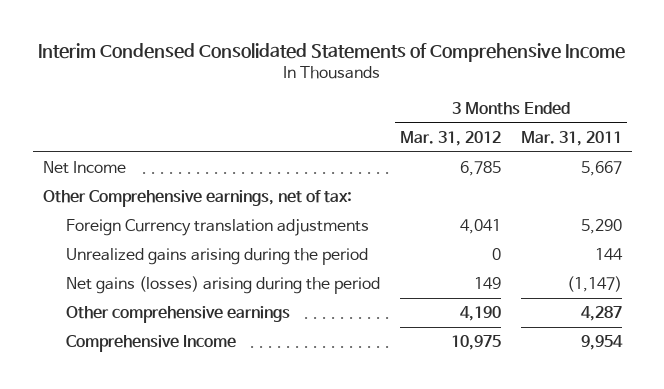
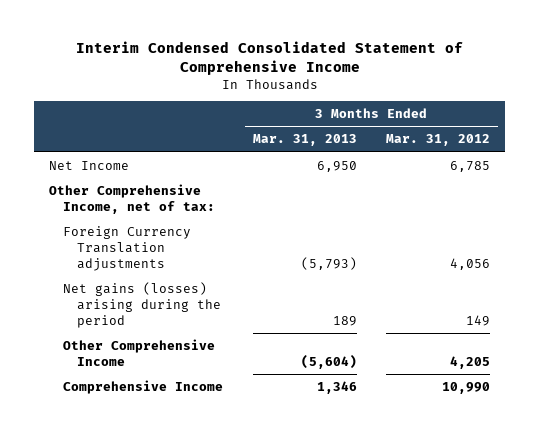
[38,42,626,62] Interim Condensed Consolidated Statements of Comprehensive Income -> [75,41,463,76] Interim Condensed Consolidated Statement of Comprehensive Income
[520,130,622,146] Mar. 31, 2011 -> none
none -> [252,134,357,147] Mar. 31, 2013
[66,248,369,266] Unrealized gains arising during the period -> none
[42,190,352,208] Other Comprehensive earnings, net of tax: -> [49,183,216,214] Other Comprehensive Income, net of tax:
[66,219,370,237] Foreign Currency translation adjustments -> [63,225,192,271] Foreign Currency Translation adjustments
[459,219,501,235] 4,041 -> [450,257,491,270] 4,056
[66,306,291,324] Other comprehensive earnings -> [63,338,216,366] Other Comprehensive Income
[459,306,501,322] 4,190 -> [450,355,491,369] 4,205
[450,335,501,351] 10,975 -> [442,381,491,394] 10,990

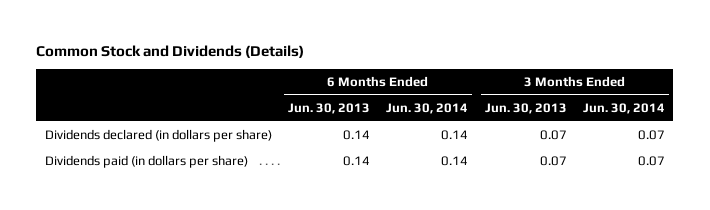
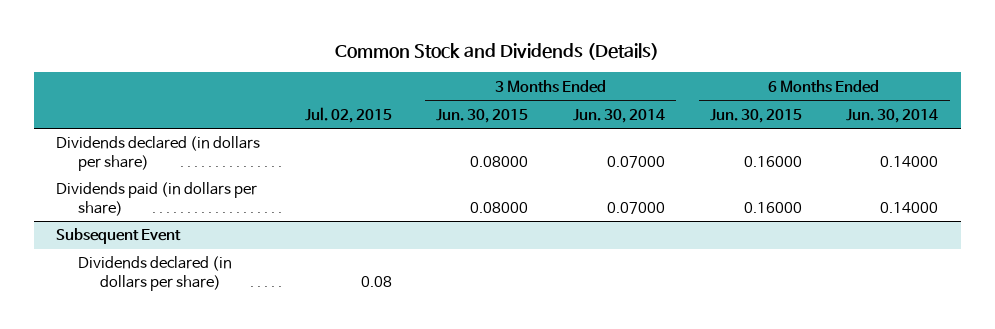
[287,102,370,114] Jun. 30, 2013 -> none
[484,102,567,114] Jun. 30, 2013 -> none
none -> [304,106,392,123] Jul. 02, 2015
none -> [436,108,529,123] Jun. 30, 2015
none -> [709,108,802,123] Jun. 30, 2015
[441,129,469,140] 0.14 -> [880,155,939,167] 0.14000
[637,129,665,140] 0.07 -> [607,155,666,168] 0.07000
[441,155,469,166] 0.14 -> [880,201,939,213] 0.14000
[637,155,665,166] 0.07 -> [607,201,666,214] 0.07000
none -> [56,228,182,245] Subsequent Event
none -> [78,256,233,291] Dividends declared (in dollars per share)

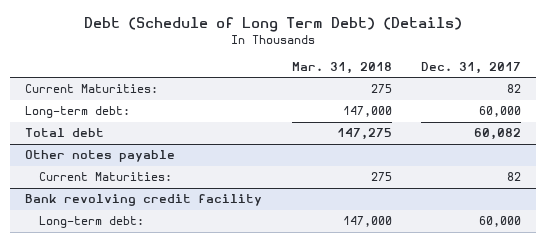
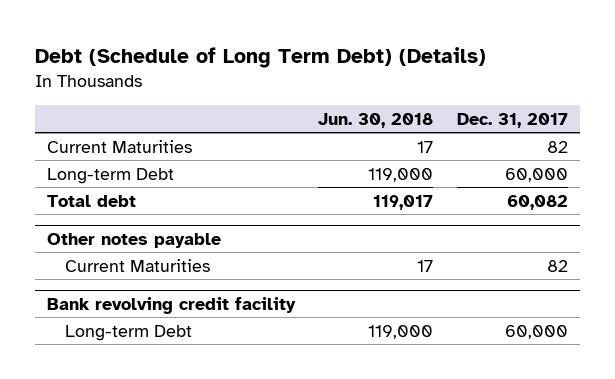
[291,61,392,74] Mar. 31, 2018 -> none
none -> [318,113,434,129] Jun. 30, 2018
[25,84,159,94] Current Maturities: -> [46,139,192,153] Current Maturities
[25,106,131,119] Long-term debt: -> [46,167,174,184] Long-term Debt
[38,172,172,182] Current Maturities: -> [64,258,210,272] Current Maturities
[38,216,144,229] Long-term debt: -> [64,324,192,341] Long-term Debt

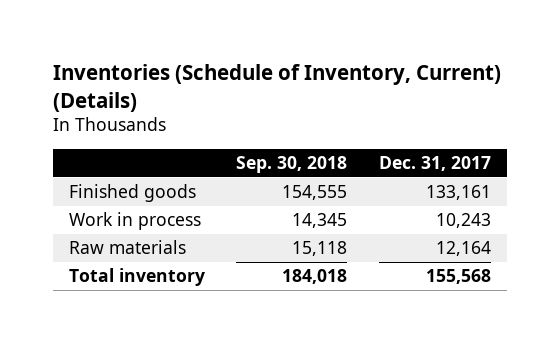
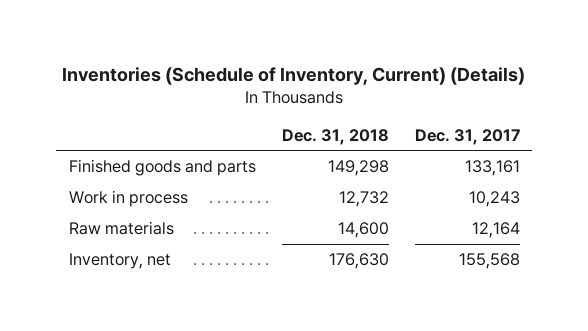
[236,156,348,174] Sep. 30, 2018 -> none
none -> [281,128,389,145] Dec. 31, 2018
[68,184,196,203] Finished goods -> [68,159,256,177] Finished goods and parts
[68,268,205,287] Total inventory -> [68,253,171,270] Inventory, net

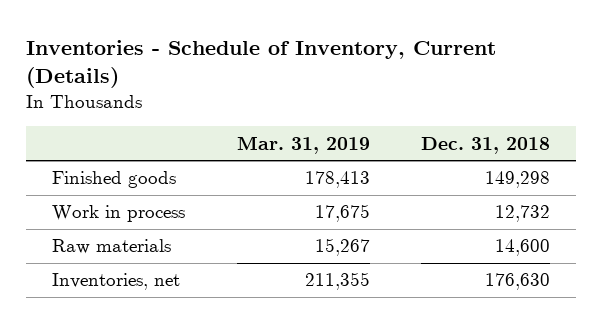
[62,67,526,86] Inventories (Schedule of Inventory, Current) (Details) -> [26,39,497,89] Inventories - Schedule of Inventory, Current (Details)
[414,128,520,145] Dec. 31, 2017 -> none
none -> [236,135,370,154] Mar. 31, 2019
[68,159,256,177] Finished goods and parts -> [52,171,177,189] Finished goods
[68,253,171,270] Inventory, net -> [52,273,181,291] Inventories, net

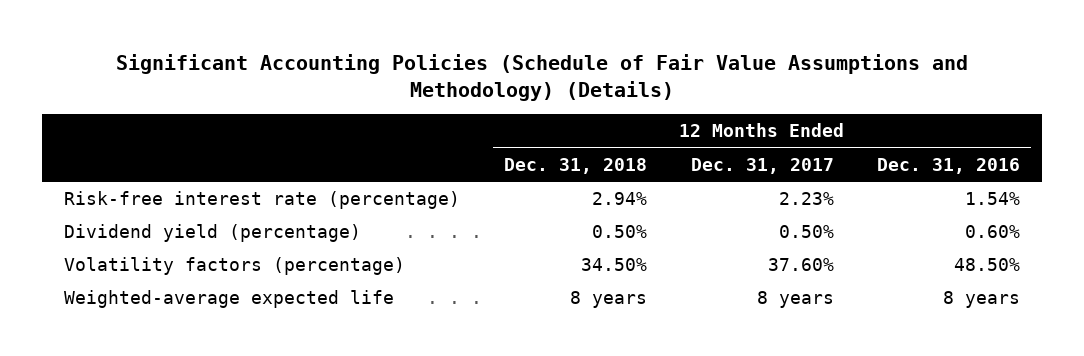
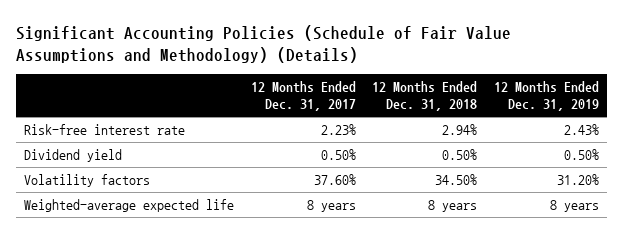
[877,157,1021,174] Dec. 31, 2016 -> none
none -> [493,81,599,112] 12 Months Ended Dec. 31, 2019
[64,191,461,210] Risk-free interest rate (percentage) -> [24,124,186,136] Risk-free interest rate
[64,224,362,243] Dividend yield (percentage) -> [24,149,123,163] Dividend yield
[64,257,406,276] Volatility factors (percentage) -> [24,174,151,188] Volatility factors

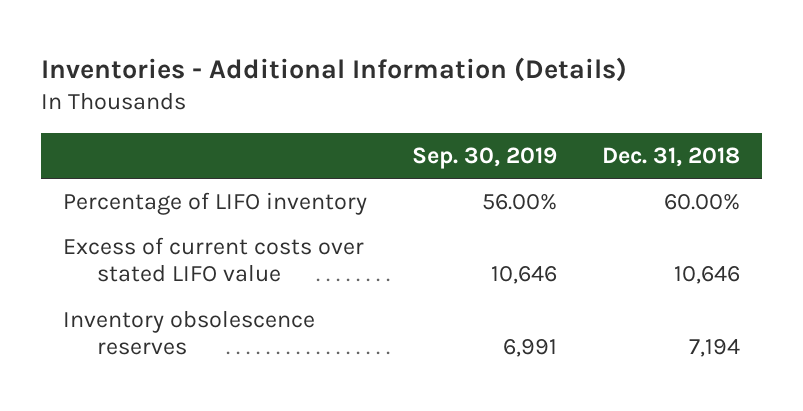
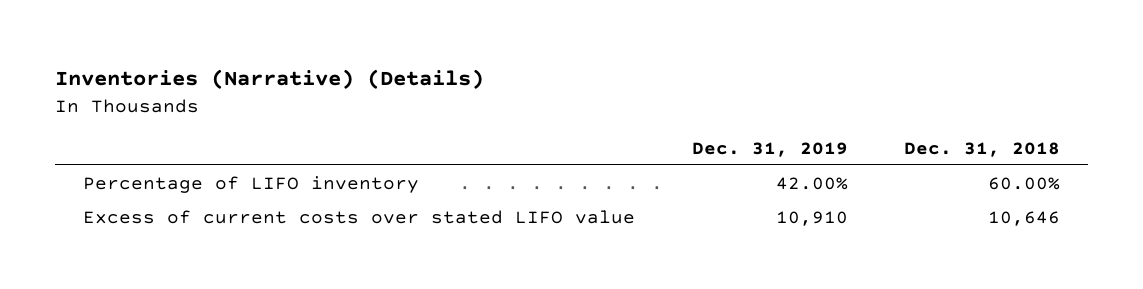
[40,56,627,82] Inventories - Additional Information (Details) -> [55,69,485,90] Inventories (Narrative) (Details)
[412,147,558,170] Sep. 30, 2019 -> none
none -> [691,141,848,157] Dec. 31, 2019
[63,310,316,356] Inventory obsolescence reserves -> none

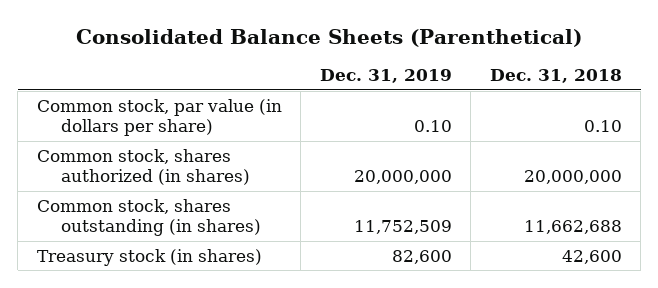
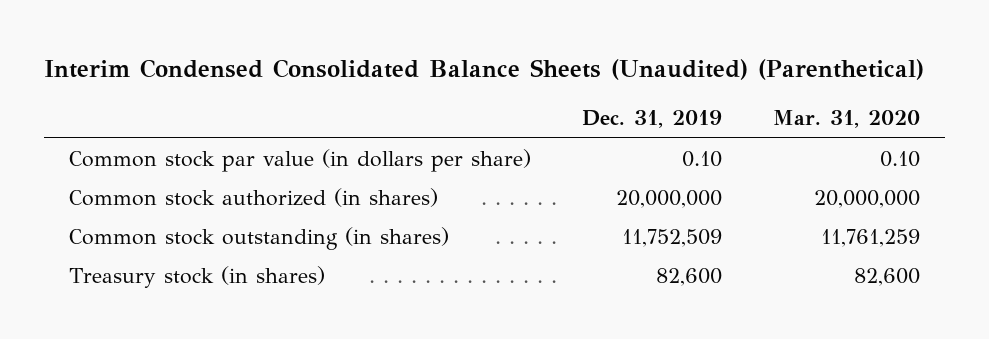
[76,28,583,47] Consolidated Balance Sheets (Parenthetical) -> [43,59,924,81] Interim Condensed Consolidated Balance Sheets (Unaudited) (Parenthetical)
[489,69,622,84] Dec. 31, 2018 -> none
none -> [772,110,920,129] Mar. 31, 2020
[36,98,282,137] Common stock, par value (in dollars per share) -> [69,148,532,172] Common stock par value (in dollars per share)
[36,148,250,186] Common stock, shares authorized (in shares) -> [69,187,439,207] Common stock authorized (in shares)
[36,198,261,237] Common stock, shares outstanding (in shares) -> [69,226,450,250] Common stock outstanding (in shares)

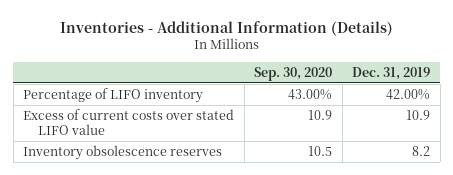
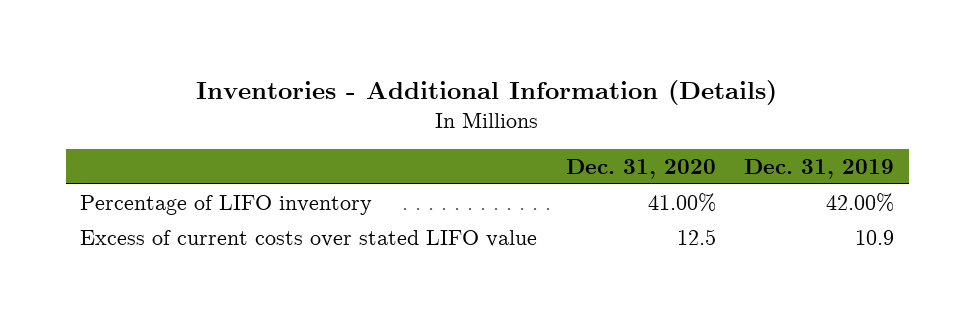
[254,66,333,81] Sep. 30, 2020 -> none
none -> [565,158,716,179] Dec. 31, 2020
[23,145,223,161] Inventory obsolescence reserves -> none

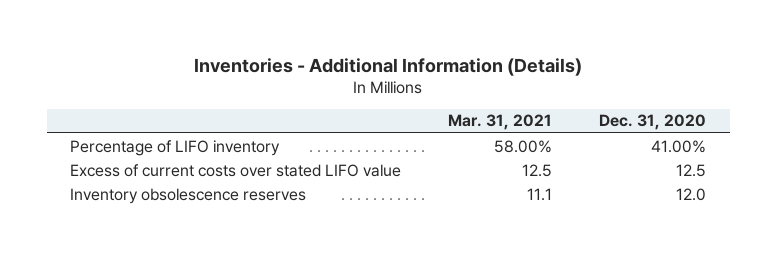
[744,158,895,179] Dec. 31, 2019 -> none
none -> [448,114,553,131] Mar. 31, 2021
none -> [70,187,307,204] Inventory obsolescence reserves

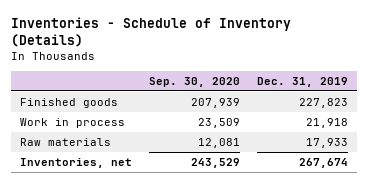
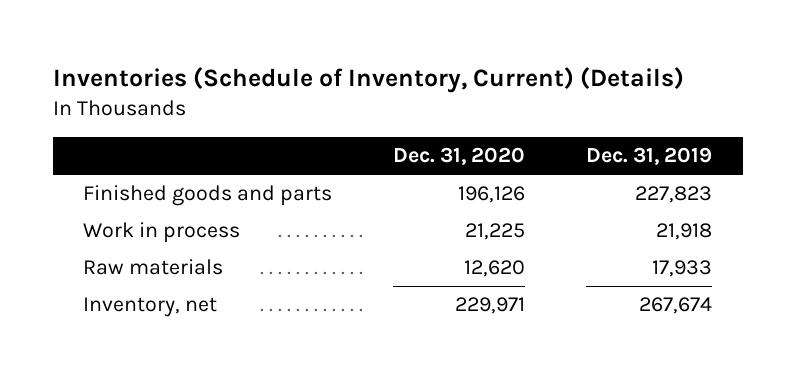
[10,16,291,48] Inventories - Schedule of Inventory (Details) -> [52,67,684,94] Inventories (Schedule of Inventory, Current) (Details)
[148,77,240,88] Sep. 30, 2020 -> none
none -> [393,147,526,166] Dec. 31, 2020
[19,98,118,109] Finished goods -> [83,185,333,207] Finished goods and parts
[19,158,132,169] Inventories, net -> [83,297,218,318] Inventory, net

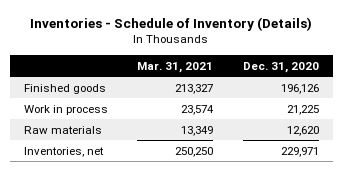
[52,67,684,94] Inventories (Schedule of Inventory, Current) (Details) -> [30,16,313,31] Inventories - Schedule of Inventory (Details)
[586,147,713,166] Dec. 31, 2019 -> none
none -> [137,61,214,73] Mar. 31, 2021
[83,185,333,207] Finished goods and parts -> [24,83,107,94] Finished goods
[83,297,218,318] Inventory, net -> [24,146,105,157] Inventories, net

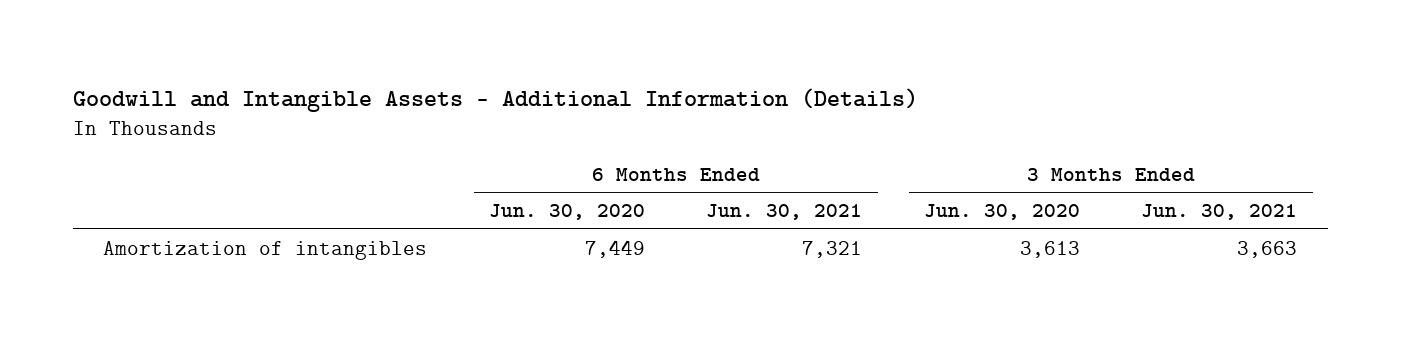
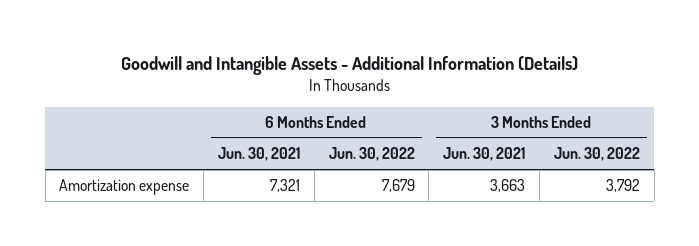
[488,204,645,221] Jun. 30, 2020 -> none
[923,204,1080,221] Jun. 30, 2020 -> none
none -> [328,147,415,162] Jun. 30, 2022
none -> [553,147,640,162] Jun. 30, 2022
[103,240,428,260] Amortization of intangibles -> [59,179,190,196] Amortization expense

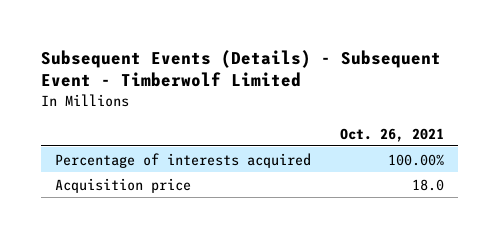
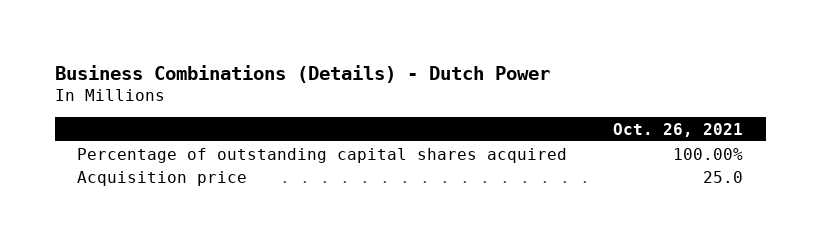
[40,49,441,88] Subsequent Events (Details) - Subsequent Event - Timberwolf Limited -> [54,64,550,83] Business Combinations (Details) - Dutch Power
[55,152,312,168] Percentage of interests acquired -> [77,147,568,163] Percentage of outstanding capital shares acquired
[411,178,444,191] 18.0 -> [703,170,744,183] 25.0

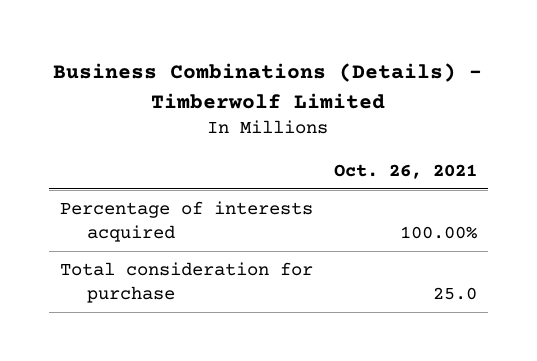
[54,64,550,83] Business Combinations (Details) - Dutch Power -> [53,63,483,109] Business Combinations (Details) - Timberwolf Limited
[77,147,568,163] Percentage of outstanding capital shares acquired -> [59,200,313,242] Percentage of interests acquired
[77,170,248,186] Acquisition price -> [59,261,313,303] Total consideration for purchase

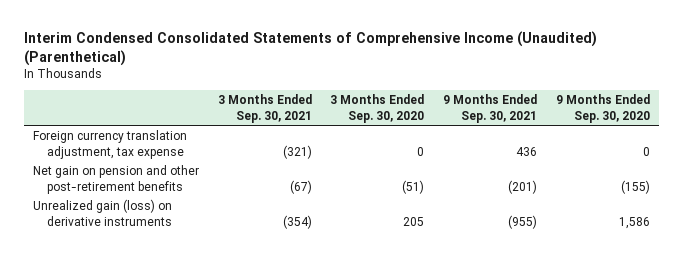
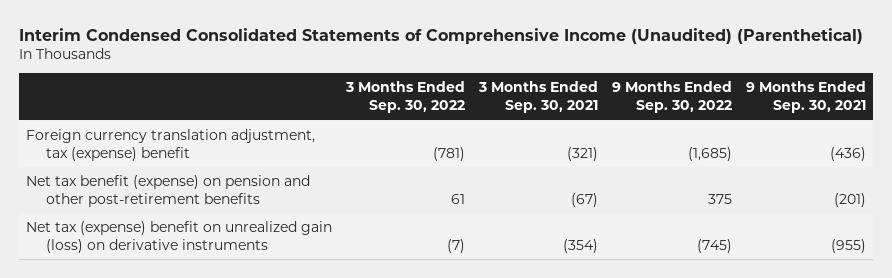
[330,94,425,123] 3 Months Ended Sep. 30, 2020 -> none
[555,94,650,123] 9 Months Ended Sep. 30, 2020 -> none
none -> [345,81,466,114] 3 Months Ended Sep. 30, 2022
none -> [612,81,733,114] 9 Months Ended Sep. 30, 2022
[32,129,187,159] Foreign currency translation adjustment, tax expense -> [26,129,316,161] Foreign currency translation adjustment, tax (expense) benefit
[516,146,538,156] 436 -> [830,146,867,161] (436)
[32,164,199,194] Net gain on pension and other post-retirement benefits -> [26,175,311,207] Net tax benefit (expense) on pension and other post-retirement benefits
[32,198,172,226] Unrealized gain (loss) on derivative instruments -> [26,221,333,253] Net tax (expense) benefit on unrealized gain (loss) on derivative instruments

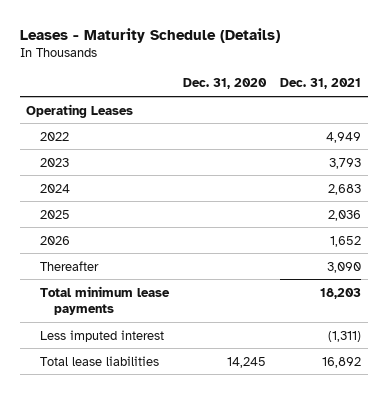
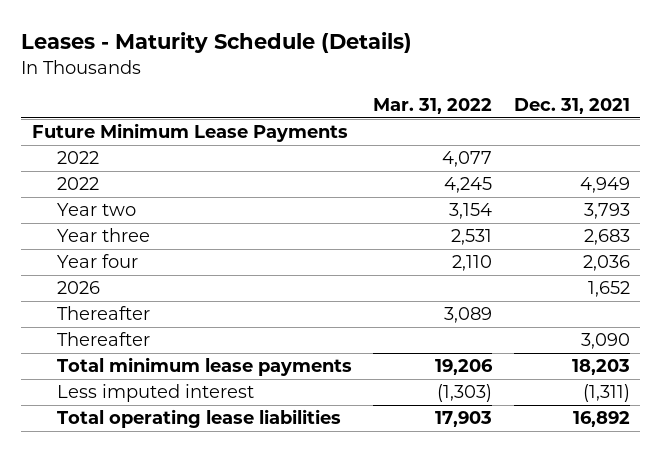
[183,78,268,90] Dec. 31, 2020 -> none
none -> [373,98,493,115] Mar. 31, 2022
[26,103,134,118] Operating Leases -> [31,123,348,143] Future Minimum Lease Payments
none -> [57,151,100,165] 2022
[40,157,70,167] 2023 -> [57,203,137,217] Year two
[40,183,71,193] 2024 -> [57,228,151,243] Year three
[40,209,71,219] 2025 -> [57,254,139,269] Year four
none -> [57,306,151,321] Thereafter
[40,355,160,366] Total lease liabilities -> [57,409,342,429] Total operating lease liabilities

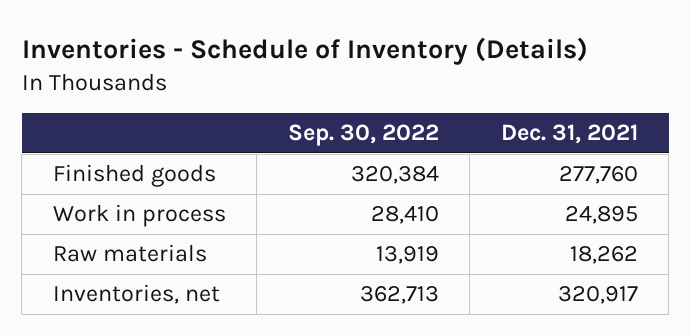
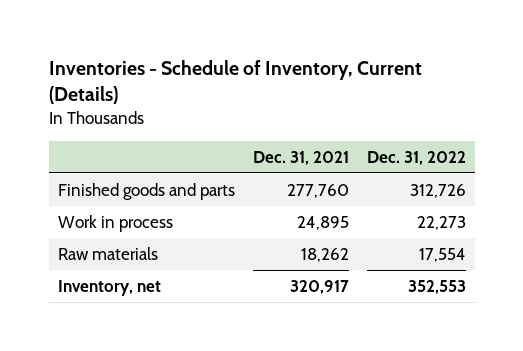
[21,37,588,66] Inventories - Schedule of Inventory (Details) -> [48,59,422,105] Inventories - Schedule of Inventory, Current (Details)
[287,124,439,147] Sep. 30, 2022 -> none
none -> [366,150,466,165] Dec. 31, 2022
[52,164,216,188] Finished goods -> [57,183,235,201] Finished goods and parts
[52,284,220,305] Inventories, net -> [57,280,161,297] Inventory, net

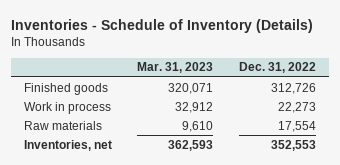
[48,59,422,105] Inventories - Schedule of Inventory, Current (Details) -> [10,18,313,33] Inventories - Schedule of Inventory (Details)
[252,150,349,165] Dec. 31, 2021 -> none
none -> [137,62,214,74] Mar. 31, 2023
[57,183,235,201] Finished goods and parts -> [23,82,108,95] Finished goods
[57,280,161,297] Inventory, net -> [23,139,112,151] Inventories, net

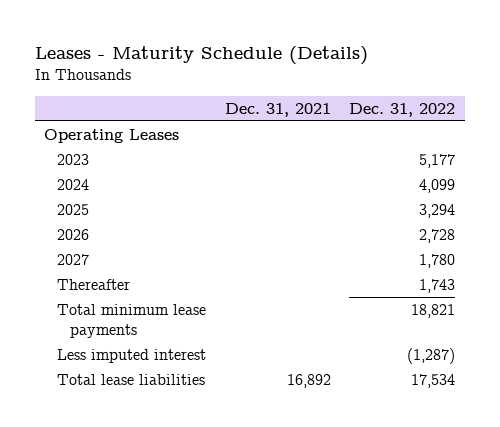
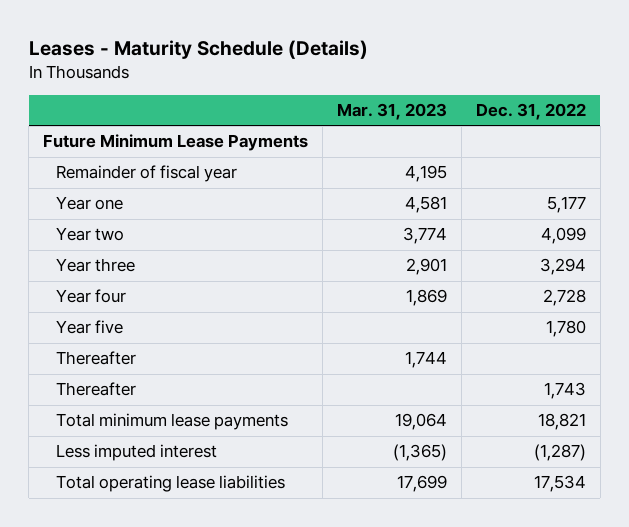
[224,102,331,117] Dec. 31, 2021 -> none
none -> [337,102,448,120] Mar. 31, 2023
[44,128,180,143] Operating Leases -> [43,134,309,152] Future Minimum Lease Payments
none -> [56,165,238,183] Remainder of fiscal year
[57,153,90,165] 2023 -> [56,196,124,211] Year one
[57,178,90,190] 2024 -> [56,227,125,242] Year two
[57,203,90,215] 2025 -> [56,258,136,273] Year three
[57,228,90,240] 2026 -> [56,289,127,304] Year four
[57,253,90,265] 2027 -> [56,320,124,335] Year five
none -> [56,351,137,366] Thereafter
[57,373,206,385] Total lease liabilities -> [56,475,286,493] Total operating lease liabilities

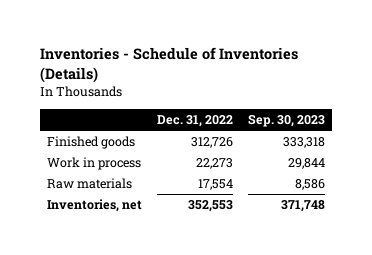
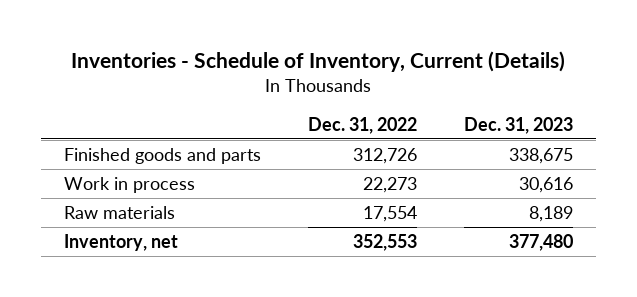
[39,47,298,84] Inventories - Schedule of Inventories (Details) -> [71,51,566,73] Inventories - Schedule of Inventory, Current (Details)
[247,114,325,128] Sep. 30, 2023 -> none
none -> [463,116,573,134] Dec. 31, 2023
[47,136,136,150] Finished goods -> [64,147,262,164] Finished goods and parts
[47,199,143,213] Inventories, net -> [64,233,179,251] Inventory, net

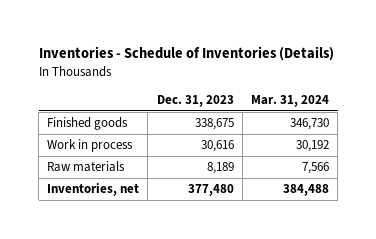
[71,51,566,73] Inventories - Schedule of Inventory, Current (Details) -> [38,46,334,62] Inventories - Schedule of Inventories (Details)
[307,116,417,134] Dec. 31, 2022 -> none
none -> [250,94,329,107] Mar. 31, 2024
[64,147,262,164] Finished goods and parts -> [47,117,129,131] Finished goods
[64,233,179,251] Inventory, net -> [47,183,140,197] Inventories, net

